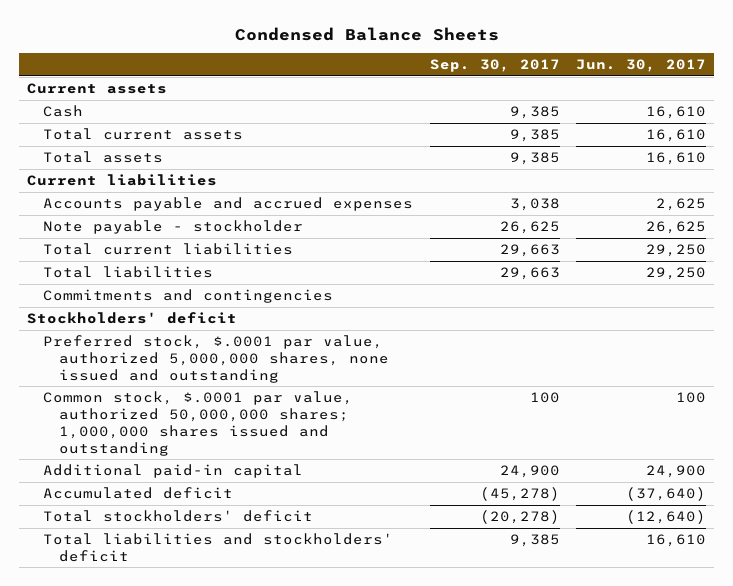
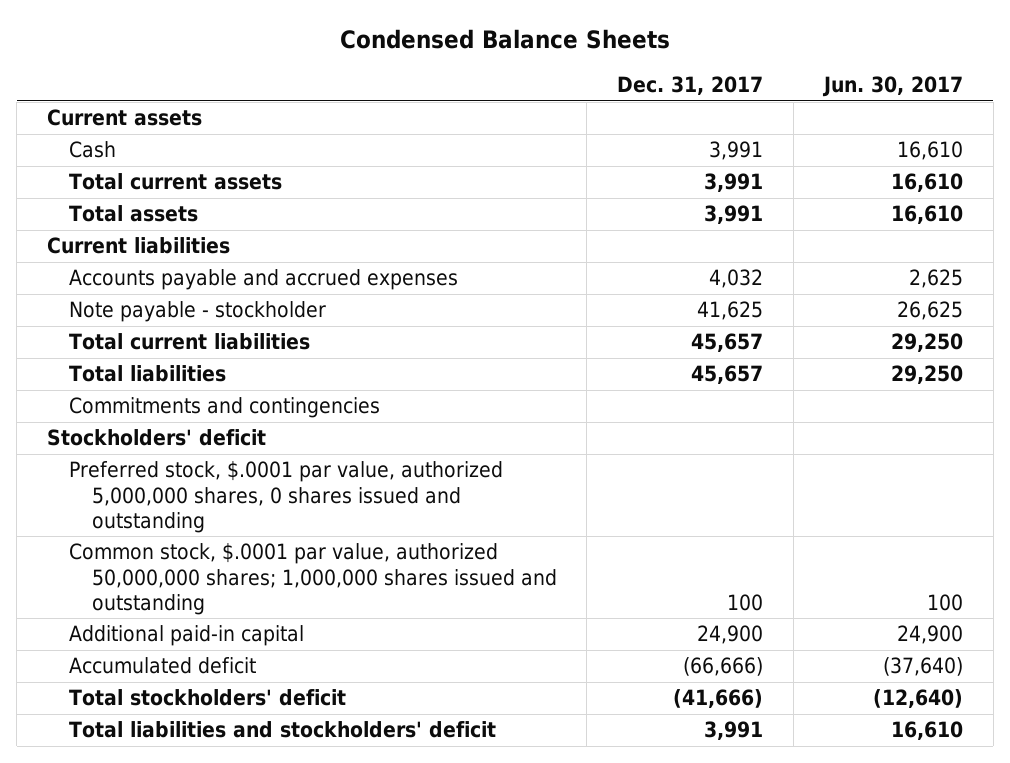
[429,58,560,72] Sep. 30, 2017 -> none
none -> [617,76,764,96] Dec. 31, 2017
[43,334,389,383] Preferred stock, $.0001 par value, authorized 5,000,000 shares, none issued and outstanding -> [69,461,504,533] Preferred stock, $.0001 par value, authorized 5,000,000 shares, 0 shares issued and outstanding

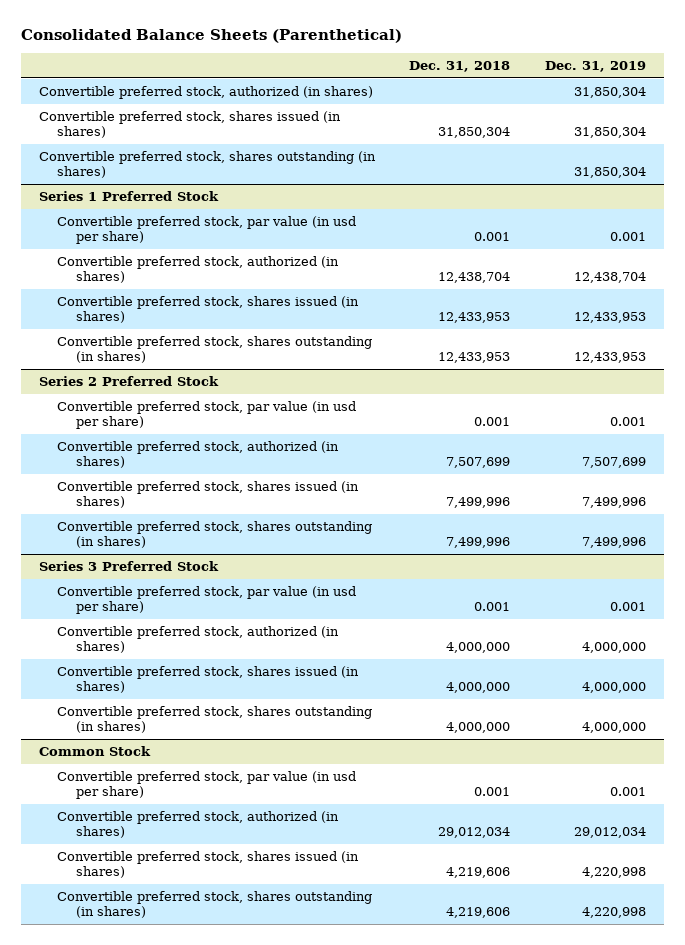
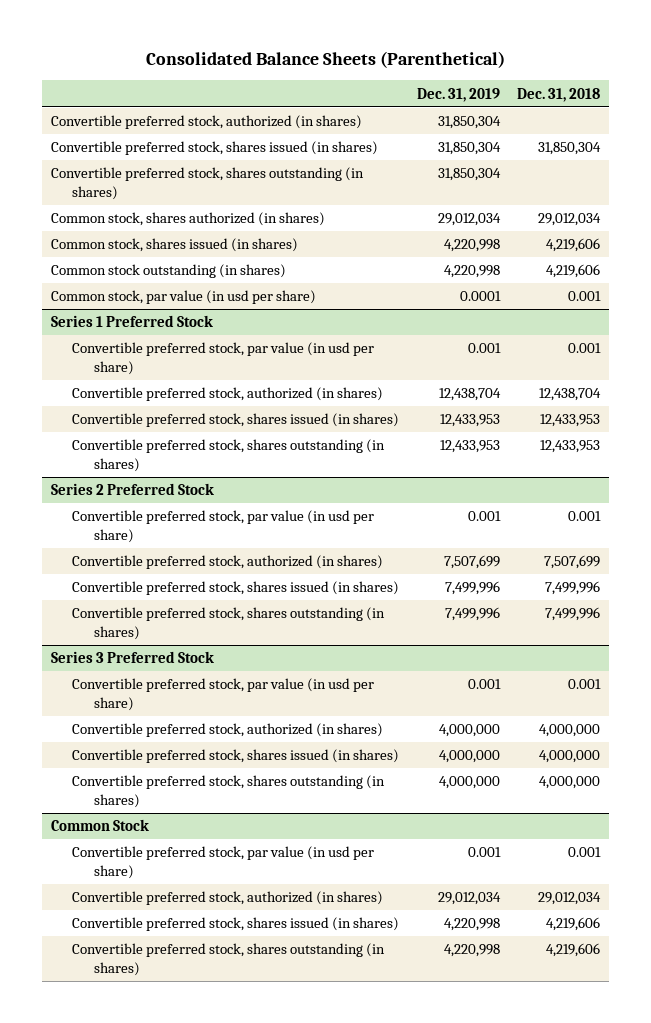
none -> [50,212,325,227] Common stock, shares authorized (in shares)
none -> [50,238,298,253] Common stock, shares issued (in shares)
none -> [50,264,286,279] Common stock outstanding (in shares)
none -> [50,290,316,305] Common stock, par value (in usd per share)

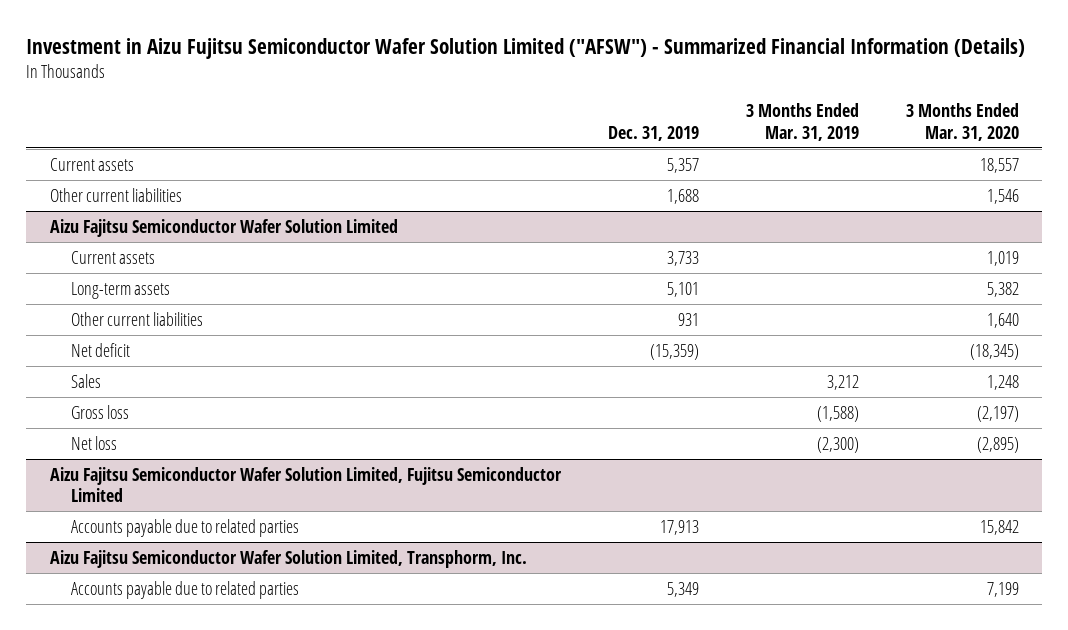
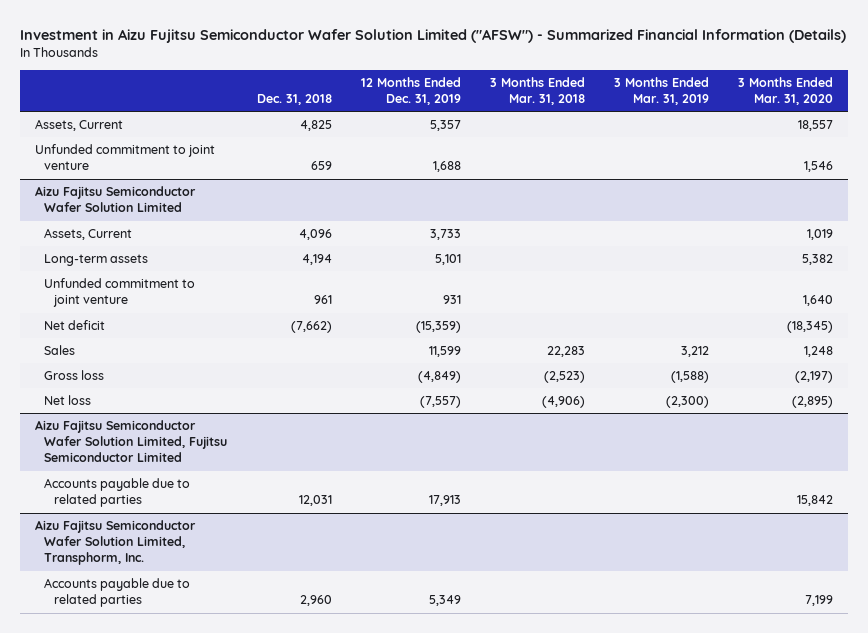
[607,125,699,141] Dec. 31, 2019 -> none
none -> [256,94,332,106] Dec. 31, 2018
none -> [360,77,461,106] 12 Months Ended Dec. 31, 2019
none -> [489,77,585,106] 3 Months Ended Mar. 31, 2018
[49,157,134,171] Current assets -> [34,119,123,132] Assets, Current
[49,187,182,202] Other current liabilities -> [34,144,215,171] Unfunded commitment to joint venture
[70,250,155,264] Current assets -> [44,228,133,241] Assets, Current
[70,311,203,326] Other current liabilities -> [44,278,196,308] Unfunded commitment to joint venture

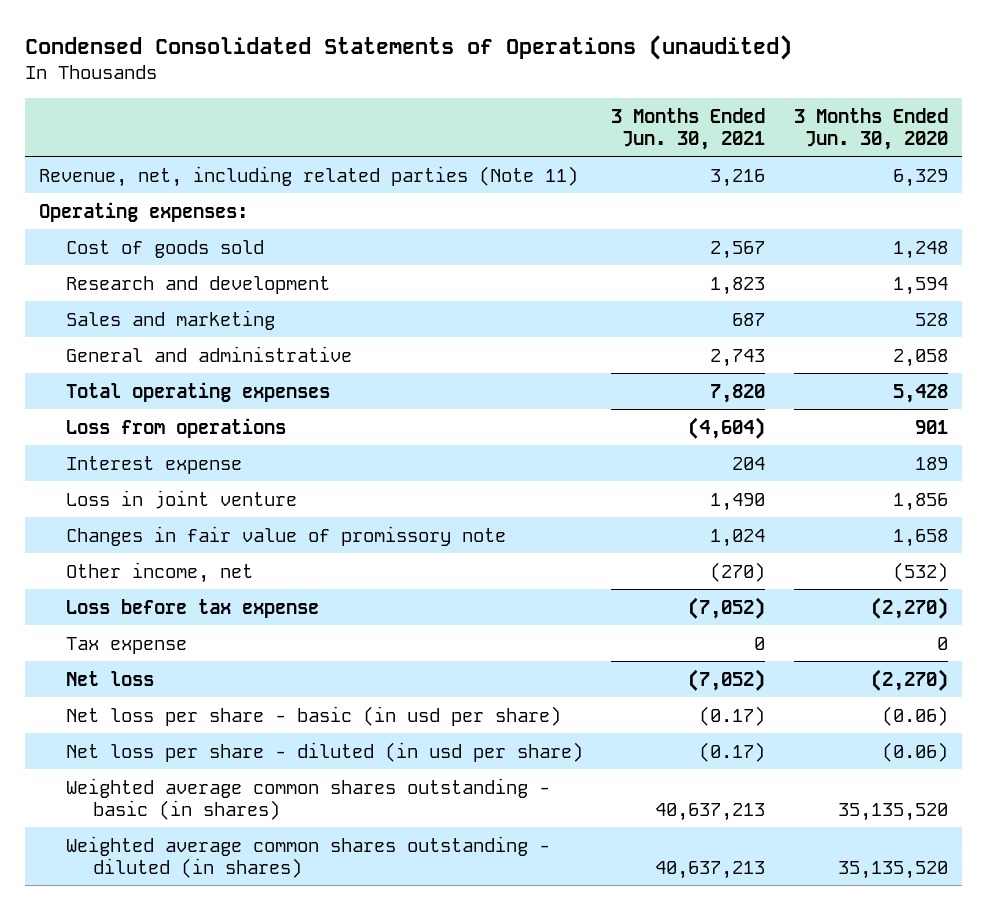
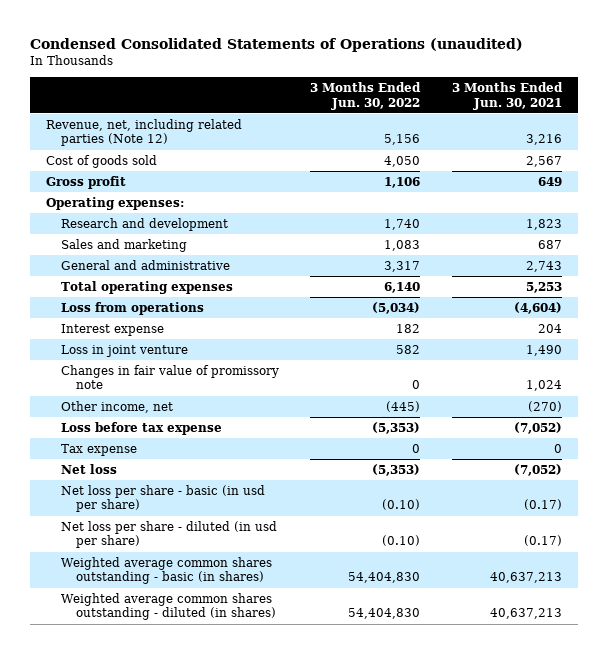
[793,107,948,150] 3 Months Ended Jun. 30, 2020 -> none
none -> [310,82,422,110] 3 Months Ended Jun. 30, 2022
[39,165,579,187] Revenue, net, including related parties (Note 11) -> [45,119,242,147] Revenue, net, including related parties (Note 12)
none -> [45,176,126,190] Gross profit
[39,201,249,222] Operating expenses: -> [45,197,184,211] Operating expenses:
[710,383,766,403] 7,820 -> [526,282,563,294] 5,253

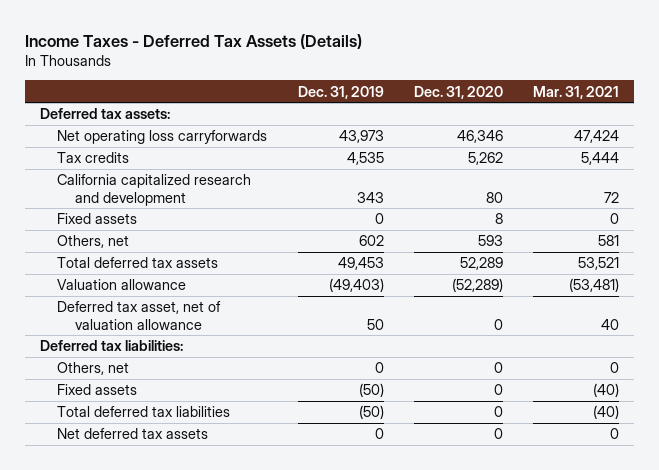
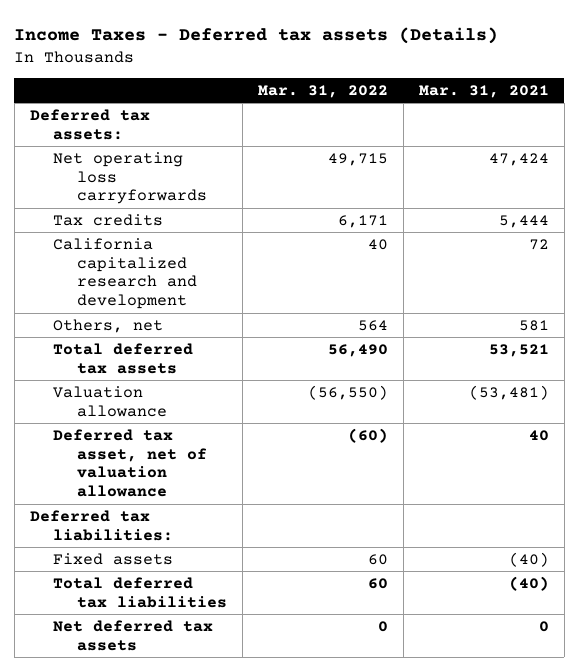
[24,33,362,49] Income Taxes - Deferred Tax Assets (Details) -> [14,26,499,44] Income Taxes - Deferred tax assets (Details)
[297,85,384,99] Dec. 31, 2019 -> none
[413,85,503,99] Dec. 31, 2020 -> none
none -> [257,84,388,98] Mar. 31, 2022
[57,213,138,225] Fixed assets -> none
[57,362,130,376] Others, net -> none

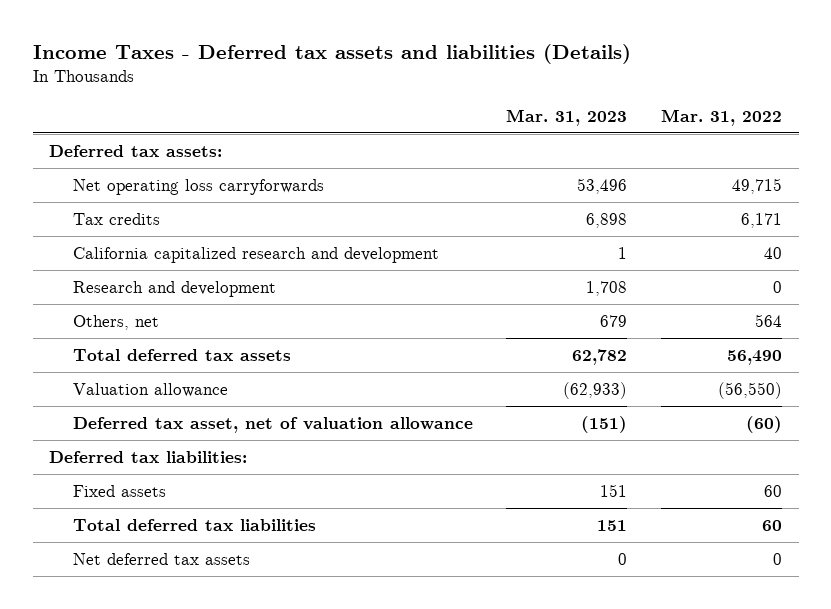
[14,26,499,44] Income Taxes - Deferred tax assets (Details) -> [32,44,631,65] Income Taxes - Deferred tax assets and liabilities (Details)
[418,84,549,98] Mar. 31, 2021 -> none
none -> [506,108,628,126] Mar. 31, 2023
none -> [73,280,277,297] Research and development

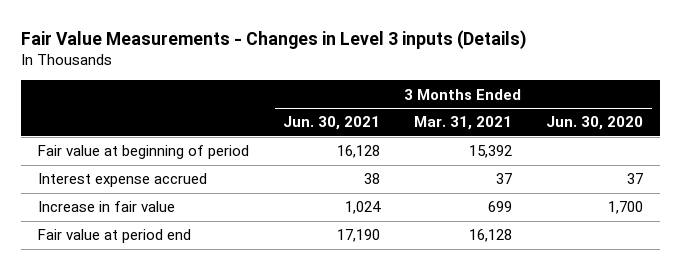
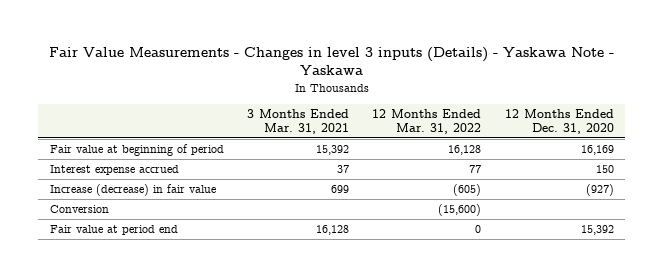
[21,29,528,49] Fair Value Measurements - Changes in Level 3 inputs (Details) -> [48,46,614,76] Fair Value Measurements - Changes in level 3 inputs (Details) - Yaskawa Note - Yaskawa
[283,116,381,131] Jun. 30, 2021 -> none
[546,116,644,131] Jun. 30, 2020 -> none
none -> [372,108,482,134] 12 Months Ended Mar. 31, 2022
none -> [504,108,614,134] 12 Months Ended Dec. 31, 2020
[38,201,176,213] Increase in fair value -> [49,184,216,197] Increase (decrease) in fair value
none -> [49,205,109,214] Conversion

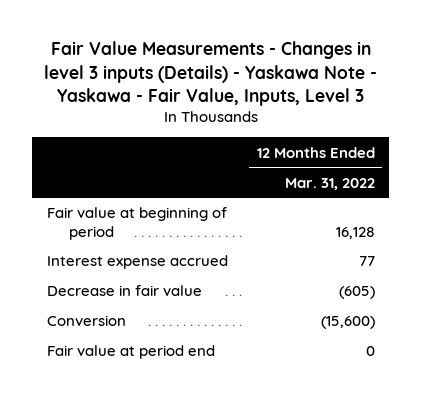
[48,46,614,76] Fair Value Measurements - Changes in level 3 inputs (Details) - Yaskawa Note - Yaskawa -> [43,41,377,107] Fair Value Measurements - Changes in level 3 inputs (Details) - Yaskawa Note - Yaskawa - Fair Value, Inputs, Level 3
[247,108,350,134] 3 Months Ended Mar. 31, 2021 -> none
[504,108,614,134] 12 Months Ended Dec. 31, 2020 -> none
[49,184,216,197] Increase (decrease) in fair value -> [46,285,202,297] Decrease in fair value

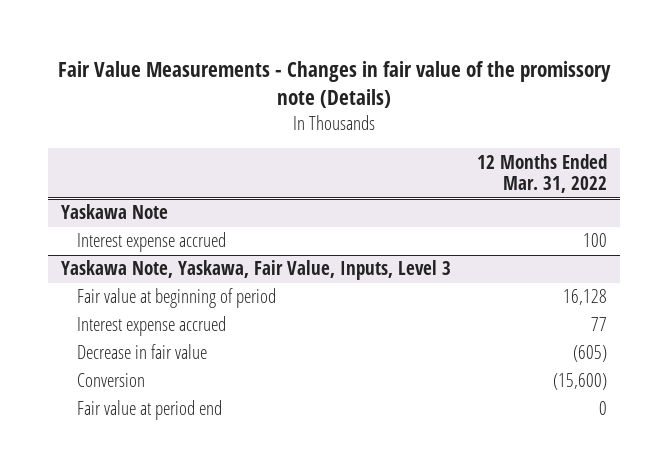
[43,41,377,107] Fair Value Measurements - Changes in level 3 inputs (Details) - Yaskawa Note - Yaskawa - Fair Value, Inputs, Level 3 -> [58,60,612,109] Fair Value Measurements - Changes in fair value of the promissory note (Details)
none -> [61,204,169,220] Yaskawa Note
none -> [77,232,227,253] Interest expense accrued
none -> [61,260,452,281] Yaskawa Note, Yaskawa, Fair Value, Inputs, Level 3

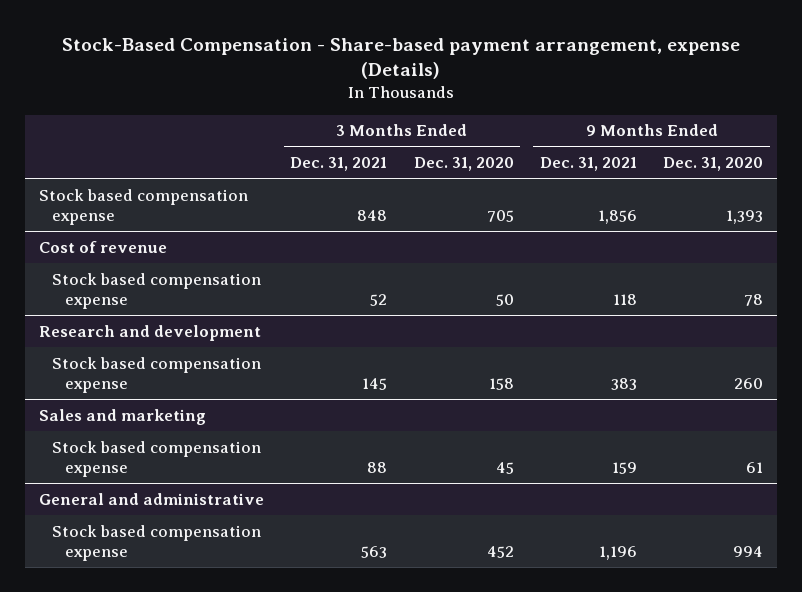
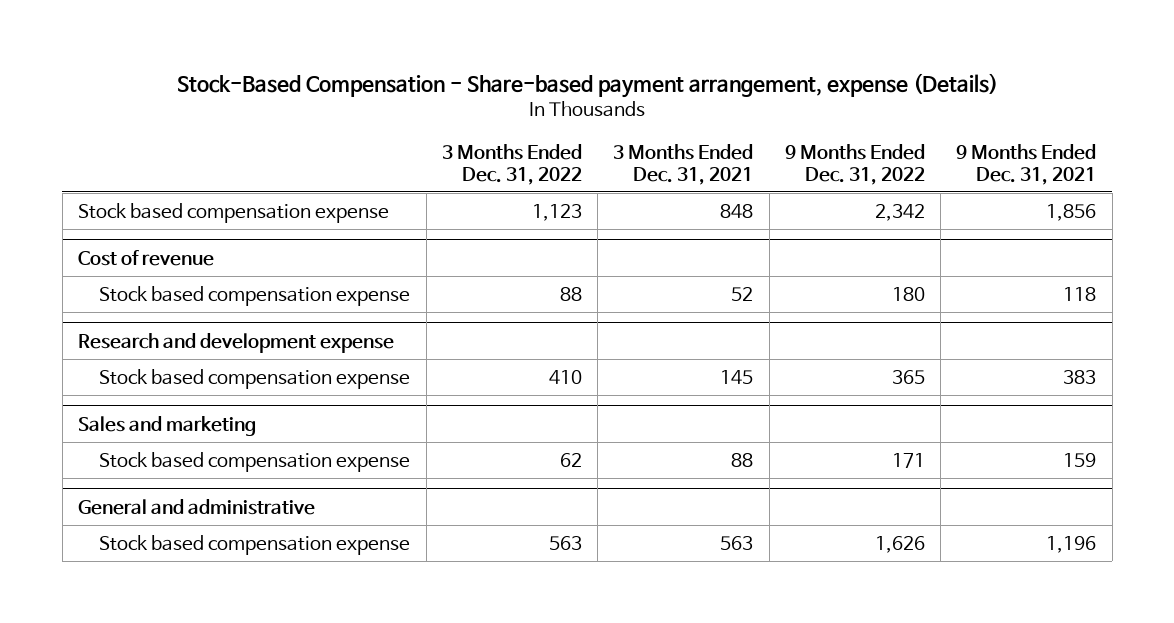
[413,157,514,172] Dec. 31, 2020 -> none
[663,157,764,172] Dec. 31, 2020 -> none
none -> [441,143,582,185] 3 Months Ended Dec. 31, 2022
none -> [784,143,925,185] 9 Months Ended Dec. 31, 2022
[38,324,261,341] Research and development -> [77,332,394,353] Research and development expense

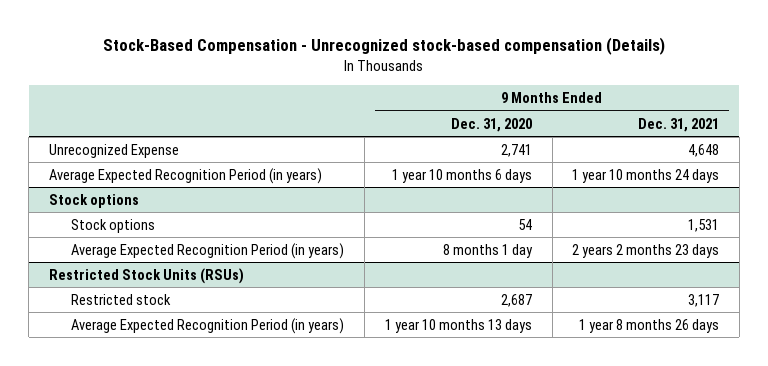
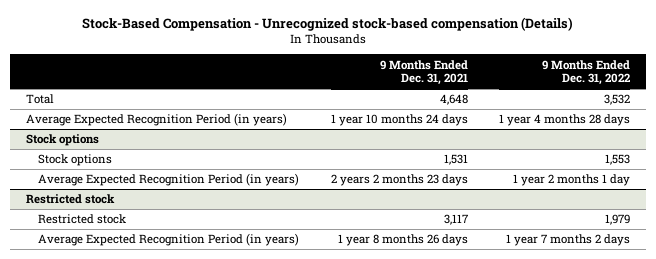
[450,117,532,132] Dec. 31, 2020 -> none
none -> [542,59,631,86] 9 Months Ended Dec. 31, 2022
[48,143,179,158] Unrecognized Expense -> [26,94,55,105] Total
[48,267,244,284] Restricted Stock Units (RSUs) -> [26,194,116,205] Restricted stock

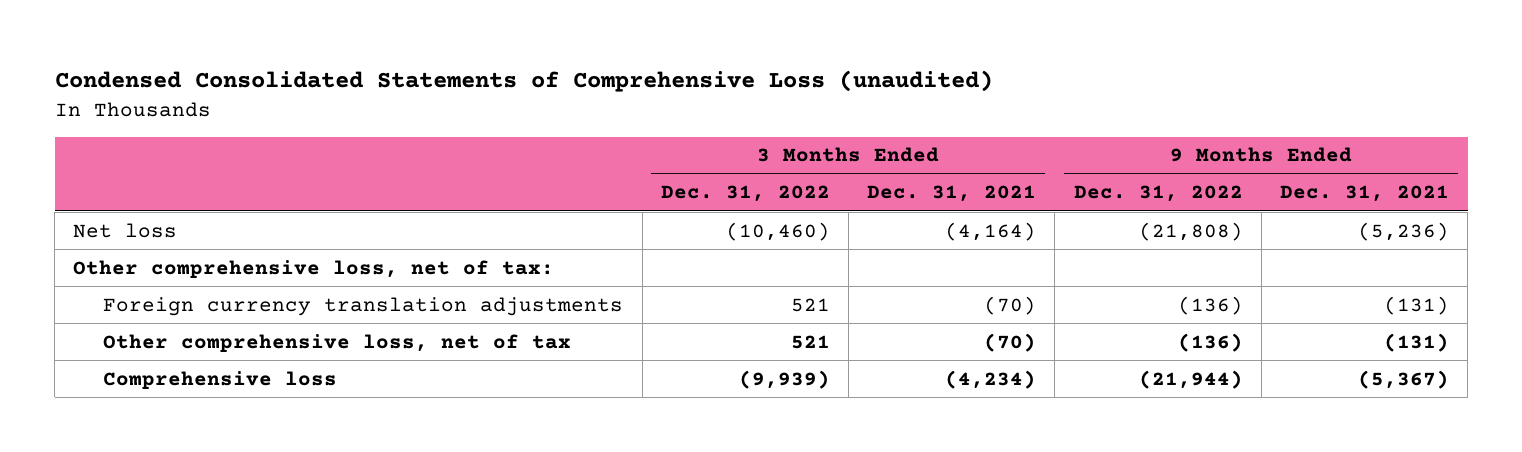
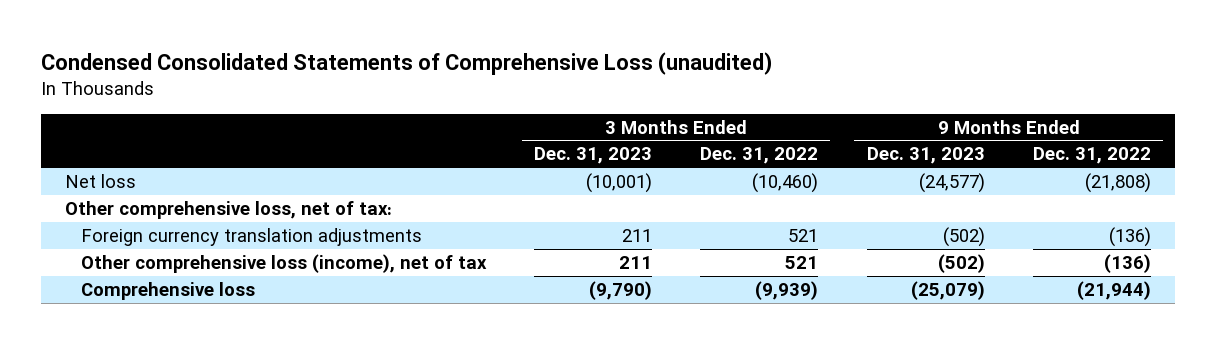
[867,185,1037,203] Dec. 31, 2021 -> none
[1279,185,1449,203] Dec. 31, 2021 -> none
none -> [534,147,653,165] Dec. 31, 2023
none -> [866,147,985,165] Dec. 31, 2023
[103,333,572,352] Other comprehensive loss, net of tax -> [80,253,487,273] Other comprehensive loss (income), net of tax

